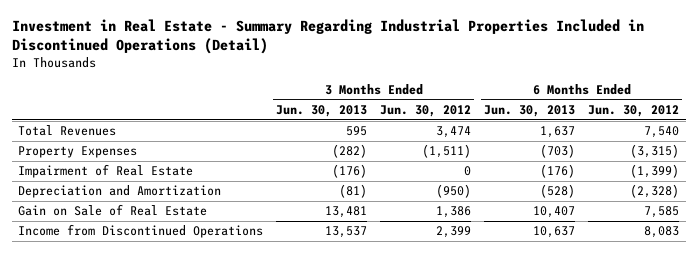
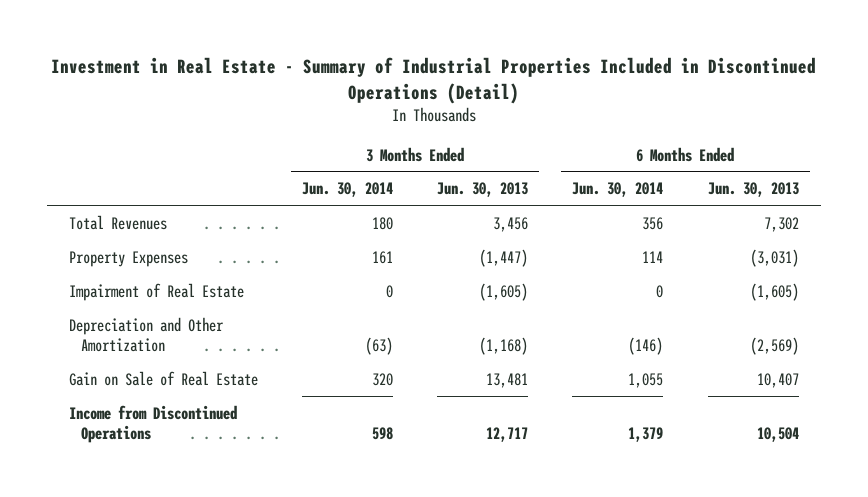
[11,18,644,55] Investment in Real Estate - Summary Regarding Industrial Properties Included in Discontinued Operations (Detail) -> [50,56,816,104] Investment in Real Estate - Summary of Industrial Properties Included in Discontinued Operations (Detail)
[380,105,472,118] Jun. 30, 2012 -> none
[588,105,680,118] Jun. 30, 2012 -> none
none -> [302,182,394,198] Jun. 30, 2014
none -> [572,182,664,198] Jun. 30, 2014
[346,126,368,137] 595 -> [493,216,529,232] 3,456
[540,126,576,139] 1,637 -> [763,216,799,232] 7,302
[332,144,368,159] (282) -> [479,248,529,267] (1,447)
[540,144,576,159] (703) -> [749,248,799,267] (3,031)
[332,164,368,179] (176) -> [479,282,529,301] (1,605)
[540,164,576,179] (176) -> [749,282,799,301] (1,605)
[18,185,222,199] Depreciation and Amortization -> [69,316,225,353] Depreciation and Other Amortization
[339,184,368,199] (81) -> [479,337,529,356] (1,168)
[540,184,576,199] (528) -> [749,337,799,356] (2,569)
[325,226,368,239] 13,537 -> [486,427,529,443] 12,717
[533,226,576,239] 10,637 -> [756,427,799,443] 10,504

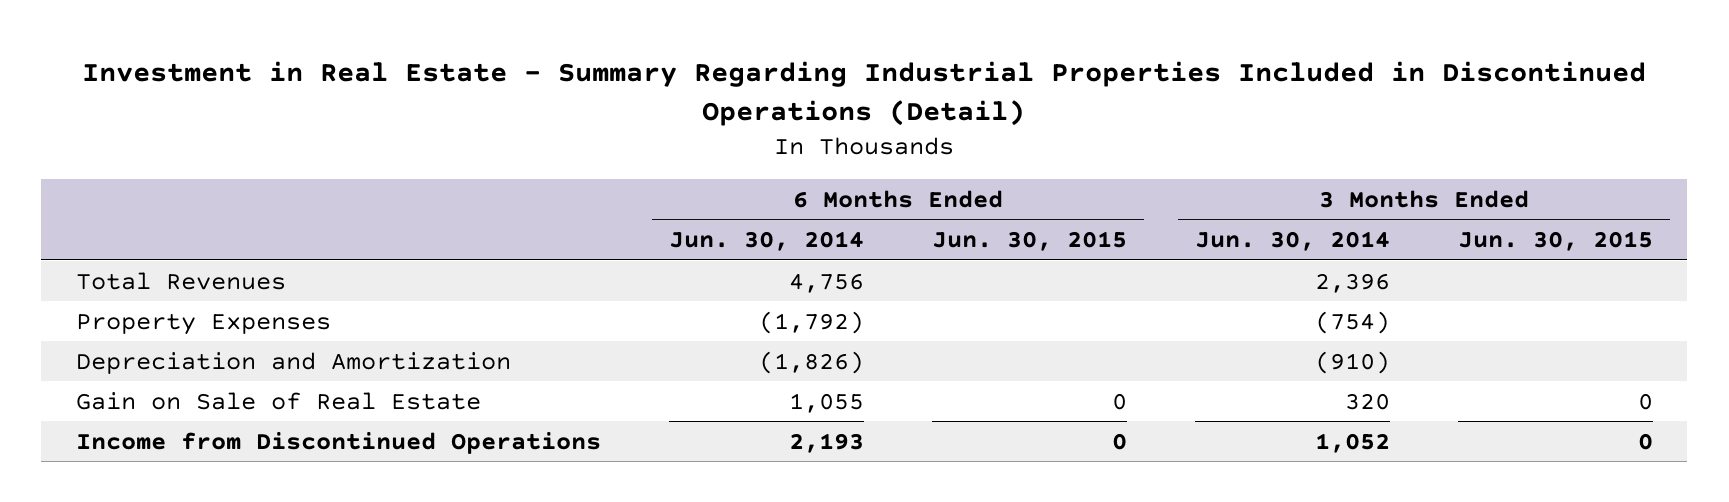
[50,56,816,104] Investment in Real Estate - Summary of Industrial Properties Included in Discontinued Operations (Detail) -> [82,60,1647,126] Investment in Real Estate - Summary Regarding Industrial Properties Included in Discontinued Operations (Detail)
[437,182,529,198] Jun. 30, 2013 -> none
[707,182,799,198] Jun. 30, 2013 -> none
none -> [931,231,1127,252] Jun. 30, 2015
none -> [1458,231,1654,252] Jun. 30, 2015
[69,282,245,301] Impairment of Real Estate -> none
[372,216,394,230] 180 -> [1315,272,1391,293] 2,396
[642,216,664,230] 356 -> [788,272,864,293] 4,756
[372,250,394,264] 161 -> [1315,310,1391,334] (754)
[642,250,664,263] 114 -> [758,310,864,334] (1,792)
[69,316,225,353] Depreciation and Other Amortization -> [75,351,511,374] Depreciation and Amortization
[365,337,394,356] (63) -> [1315,350,1391,374] (910)
[628,337,664,356] (146) -> [758,350,864,374] (1,826)
[372,427,394,441] 598 -> [1315,432,1391,453] 1,052
[628,427,664,443] 1,379 -> [788,432,864,453] 2,193

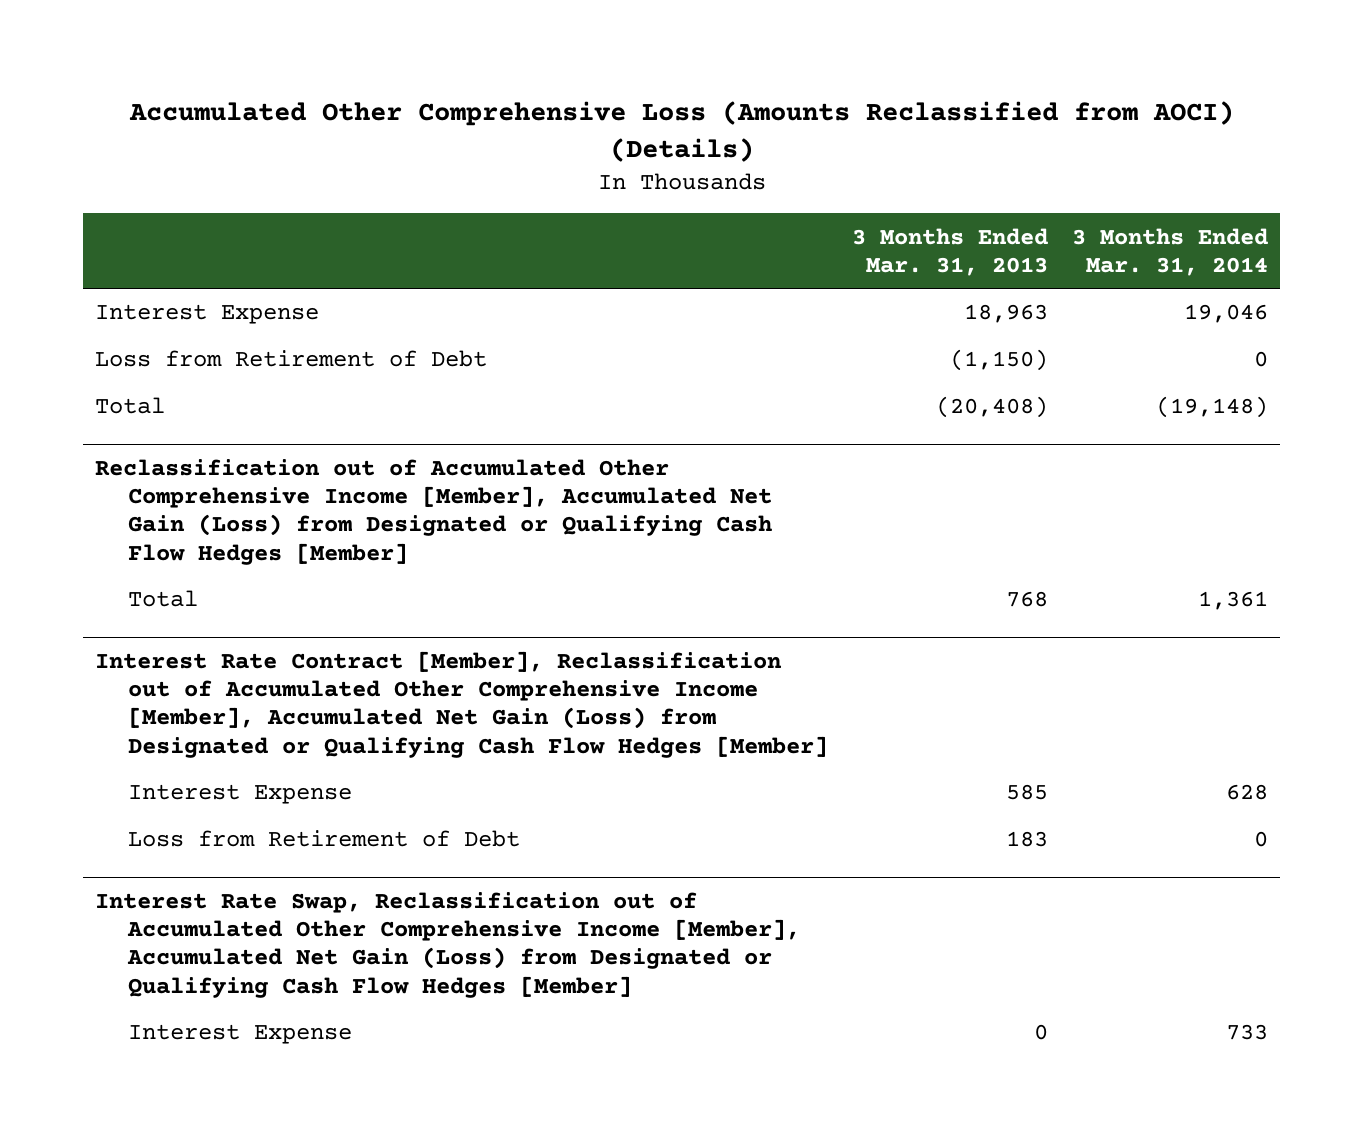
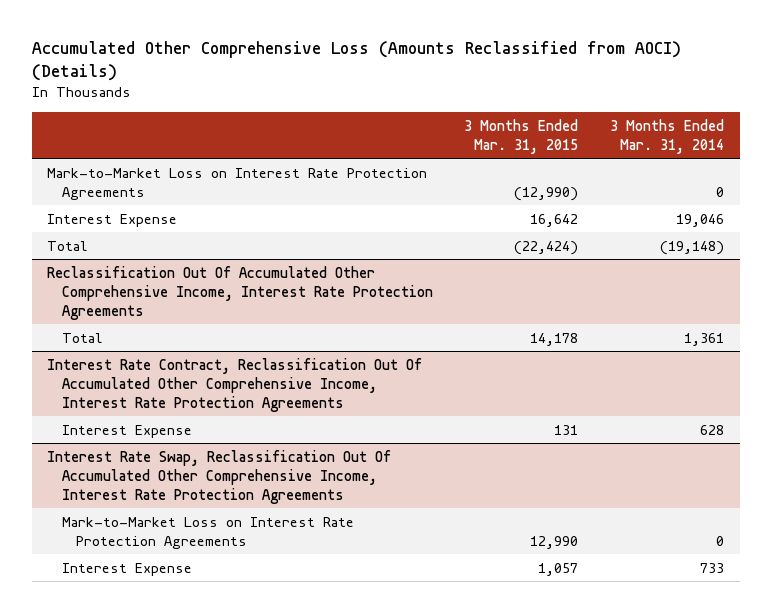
[852,227,1049,276] 3 Months Ended Mar. 31, 2013 -> none
none -> [464,118,579,154] 3 Months Ended Mar. 31, 2015
none -> [47,167,428,200] Mark-to-Market Loss on Interest Rate Protection Agreements
[94,350,487,368] Loss from Retirement of Debt -> none
[94,458,773,565] Reclassification out of Accumulated Other Comprehensive Income [Member], Accumulated Net Gain (Loss) from Designated or Qualifying Cash Flow Hedges [Member] -> none
none -> [47,265,433,320] Reclassification Out Of Accumulated Other Comprehensive Income, Interest Rate Protection Agreements
[94,650,829,758] Interest Rate Contract [Member], Reclassification out of Accumulated Other Comprehensive Income [Member], Accumulated Net Gain (Loss) from Designated or Qualifying Cash Flow Hedges [Member] -> none
none -> [47,357,423,412] Interest Rate Contract, Reclassification Out Of Accumulated Other Comprehensive Income, Interest Rate Protection Agreements
[128,830,521,848] Loss from Retirement of Debt -> none
[94,891,801,998] Interest Rate Swap, Reclassification out of Accumulated Other Comprehensive Income [Member], Accumulated Net Gain (Loss) from Designated or Qualifying Cash Flow Hedges [Member] -> none
none -> [47,449,392,504] Interest Rate Swap, Reclassification Out Of Accumulated Other Comprehensive Income, Interest Rate Protection Agreements
none -> [61,516,354,549] Mark-to-Market Loss on Interest Rate Protection Agreements

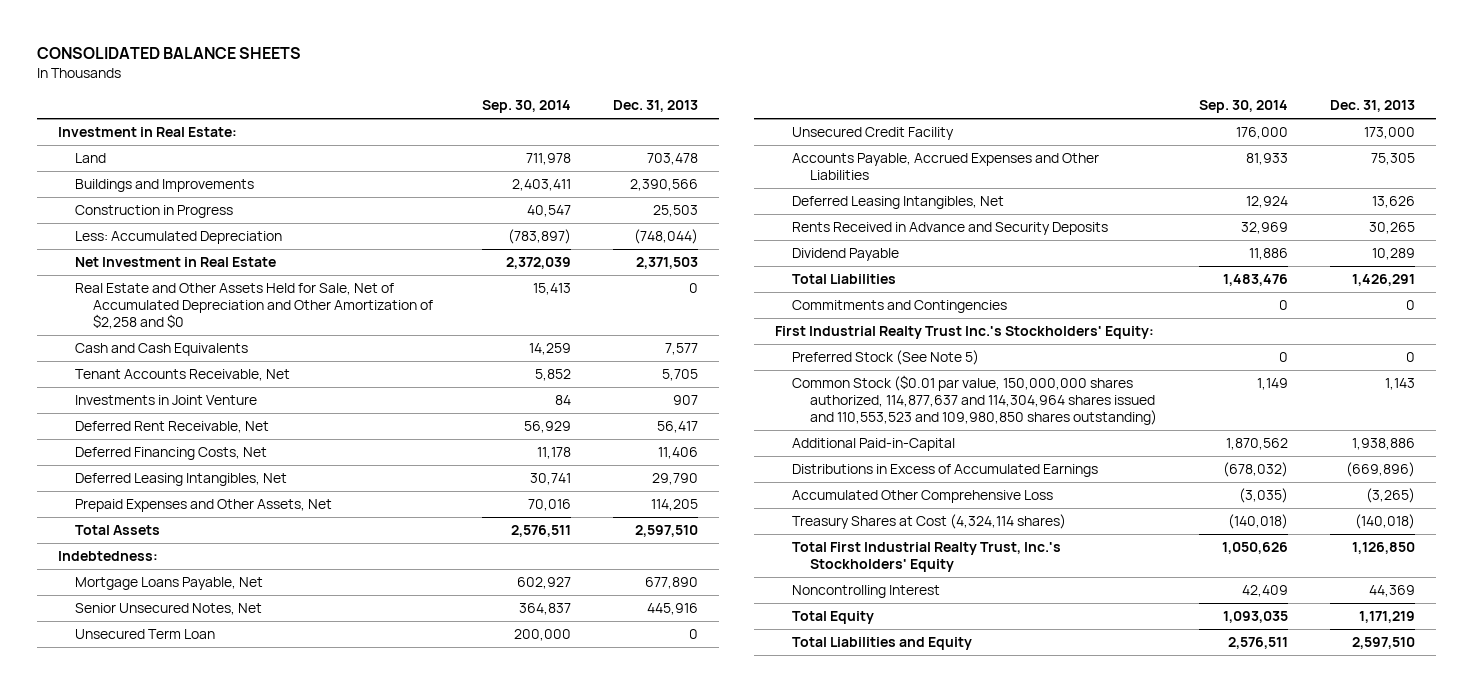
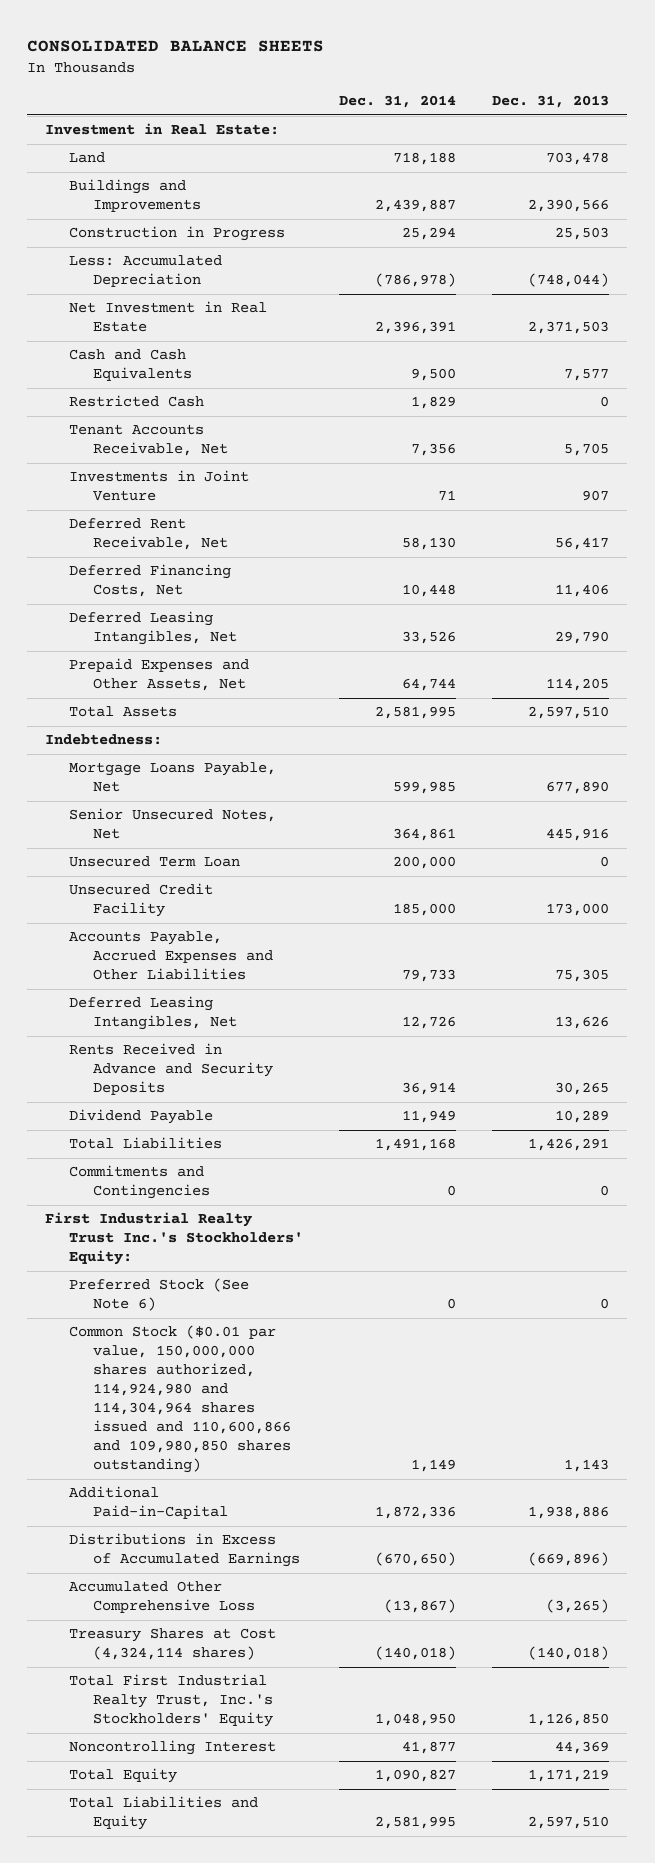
[481,100,571,114] Sep. 30, 2014 -> none
none -> [339,95,457,109] Dec. 31, 2014
[75,283,433,329] Real Estate and Other Assets Held for Sale, Net of Accumulated Depreciation and Other Amortization of $2,258 and $0 -> none
none -> [69,395,205,408] Restricted Cash
[792,350,980,366] Preferred Stock (See Note 5) -> [69,1278,250,1312] Preferred Stock (See Note 6)
[792,375,1157,425] Common Stock ($0.01 par value, 150,000,000 shares authorized, 114,877,637 and 114,304,964 shares issued and 110,553,523 and 109,980,850 shares outstanding) -> [69,1325,291,1474] Common Stock ($0.01 par value, 150,000,000 shares authorized, 114,924,980 and 114,304,964 shares issued and 110,600,866 and 109,980,850 shares outstanding)

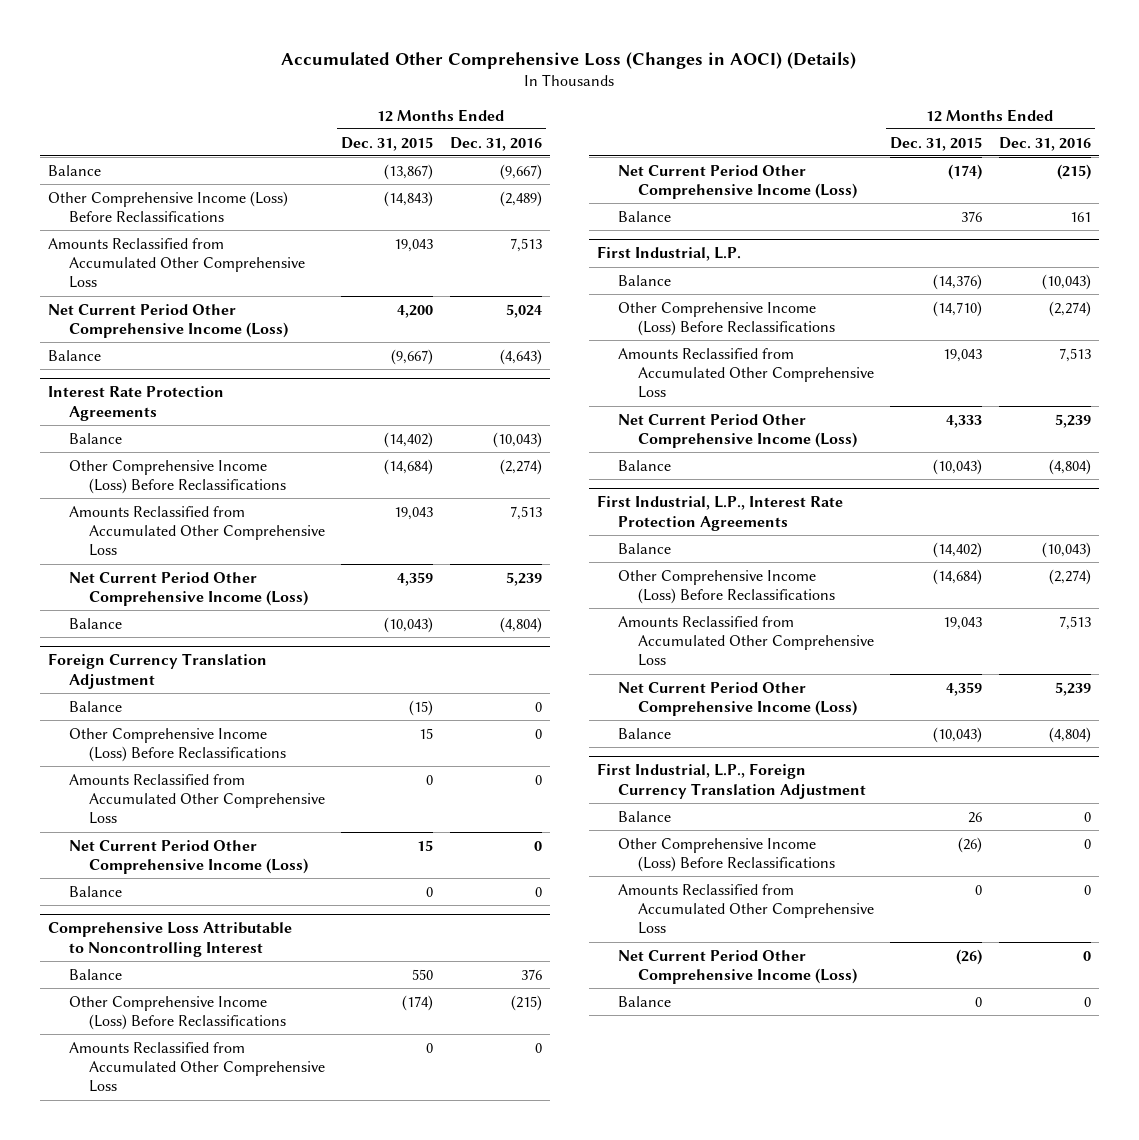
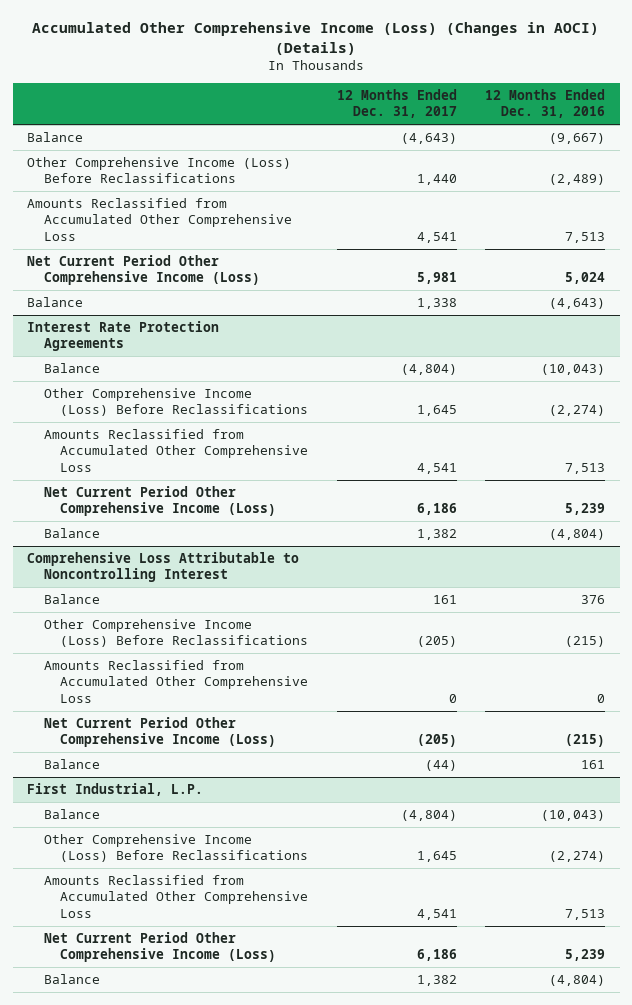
[281,51,857,69] Accumulated Other Comprehensive Loss (Changes in AOCI) (Details) -> [32,21,600,55] Accumulated Other Comprehensive Income (Loss) (Changes in AOCI) (Details)
[341,136,434,151] Dec. 31, 2015 -> none
none -> [336,89,457,119] 12 Months Ended Dec. 31, 2017
[48,653,268,689] Foreign Currency Translation Adjustment -> none
[68,700,122,712] Balance -> none
[68,727,286,762] Other Comprehensive Income (Loss) Before Reclassifications -> none
[68,773,325,825] Amounts Reclassified from Accumulated Other Comprehensive Loss -> none
[68,839,308,874] Net Current Period Other Comprehensive Income (Loss) -> none
[68,885,122,897] Balance -> none
[597,495,844,531] First Industrial, L.P., Interest Rate Protection Agreements -> none
[617,542,671,554] Balance -> none
[617,569,835,604] Other Comprehensive Income (Loss) Before Reclassifications -> none
[617,615,874,667] Amounts Reclassified from Accumulated Other Comprehensive Loss -> none
[617,681,857,716] Net Current Period Other Comprehensive Income (Loss) -> none
[617,727,671,739] Balance -> none
[597,763,866,799] First Industrial, L.P., Foreign Currency Translation Adjustment -> none
[617,810,671,822] Balance -> none
[617,837,835,872] Other Comprehensive Income (Loss) Before Reclassifications -> none
[617,883,874,935] Amounts Reclassified from Accumulated Other Comprehensive Loss -> none
[617,949,857,984] Net Current Period Other Comprehensive Income (Loss) -> none
[617,995,671,1007] Balance -> none

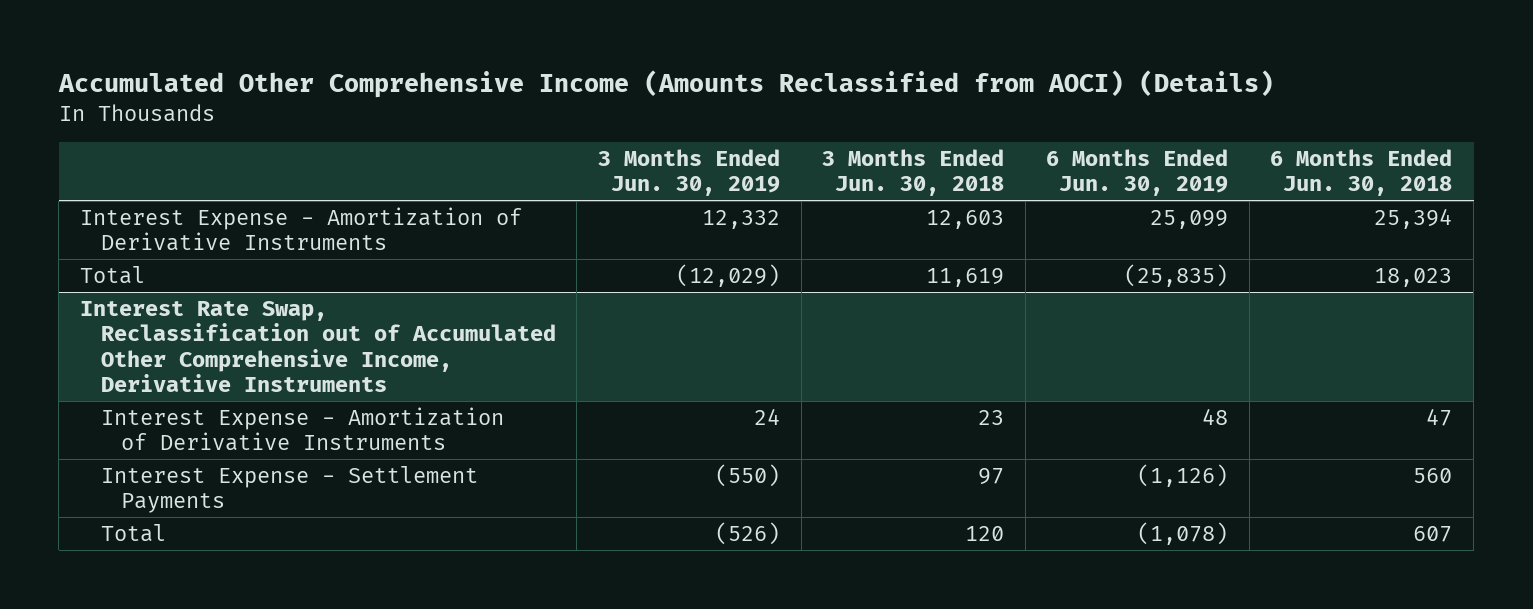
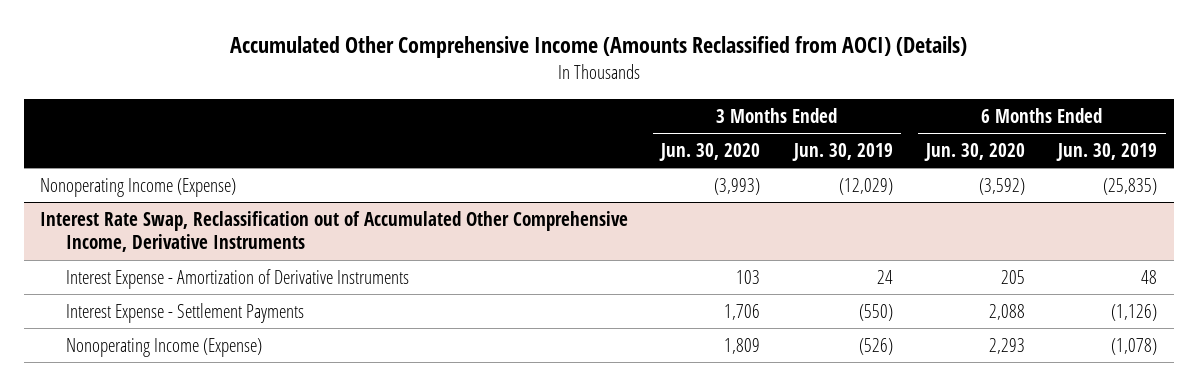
[822,149,1005,197] 3 Months Ended Jun. 30, 2018 -> none
[1270,149,1453,197] 6 Months Ended Jun. 30, 2018 -> none
none -> [659,143,761,162] Jun. 30, 2020
none -> [923,143,1025,162] Jun. 30, 2020
[80,206,523,252] Interest Expense - Amortization of Derivative Instruments -> none
[80,265,146,284] Total -> [40,178,237,198] Nonoperating Income (Expense)
[100,523,166,542] Total -> [66,338,263,358] Nonoperating Income (Expense)

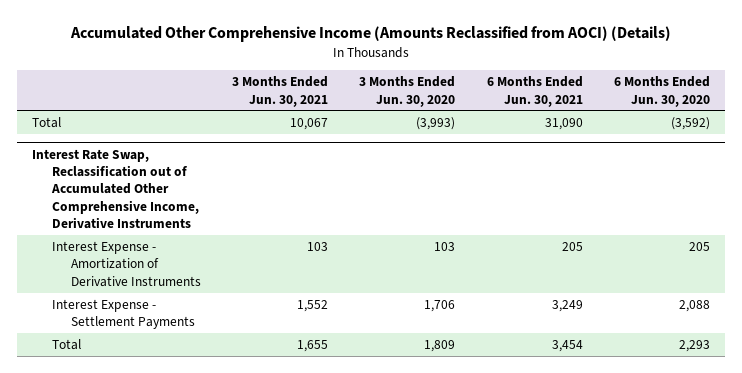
[791,143,893,162] Jun. 30, 2019 -> none
[1056,143,1158,162] Jun. 30, 2019 -> none
none -> [232,76,329,107] 3 Months Ended Jun. 30, 2021
none -> [486,76,583,107] 6 Months Ended Jun. 30, 2021
[40,178,237,198] Nonoperating Income (Expense) -> [32,116,62,128] Total
[66,338,263,358] Nonoperating Income (Expense) -> [51,338,81,350] Total

